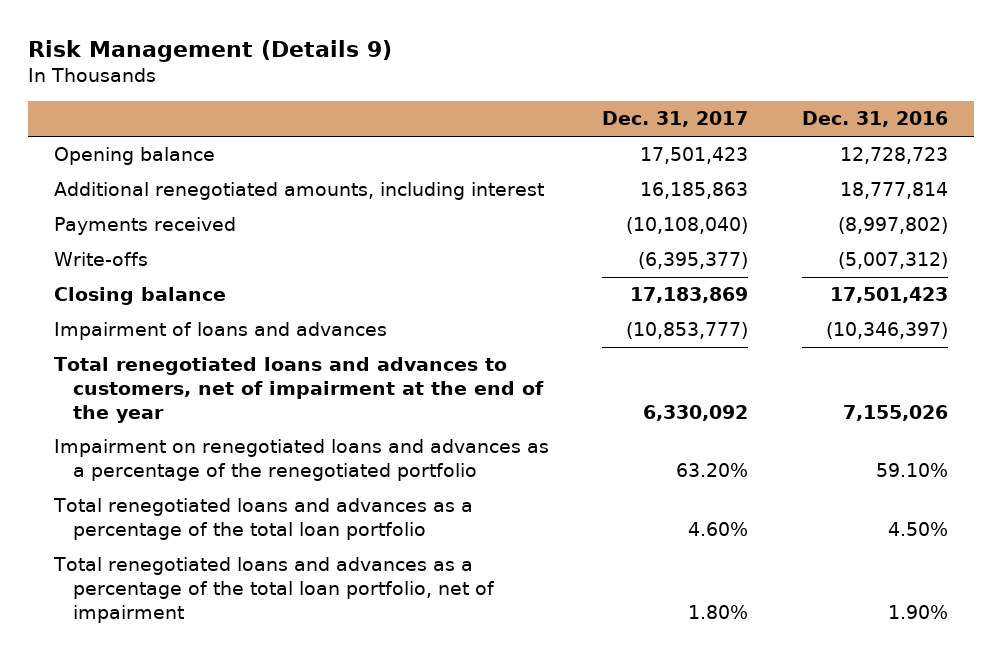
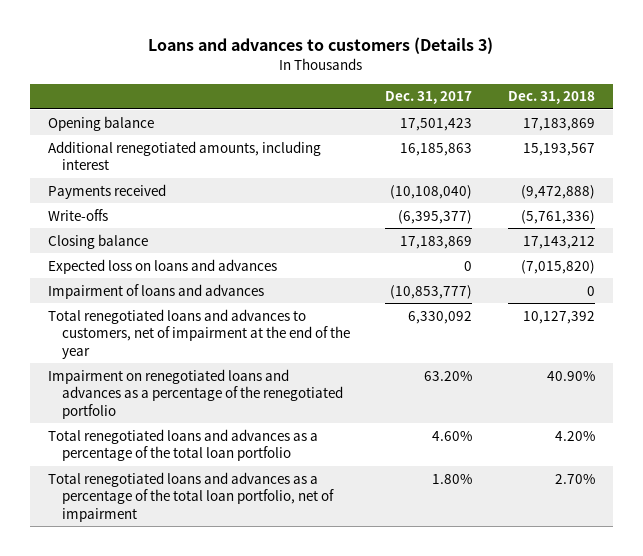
[27,39,392,62] Risk Management (Details 9) -> [148,37,494,55] Loans and advances to customers (Details 3)
[801,111,948,128] Dec. 31, 2016 -> none
none -> [507,91,595,105] Dec. 31, 2018
none -> [47,258,277,274] Expected loss on loans and advances

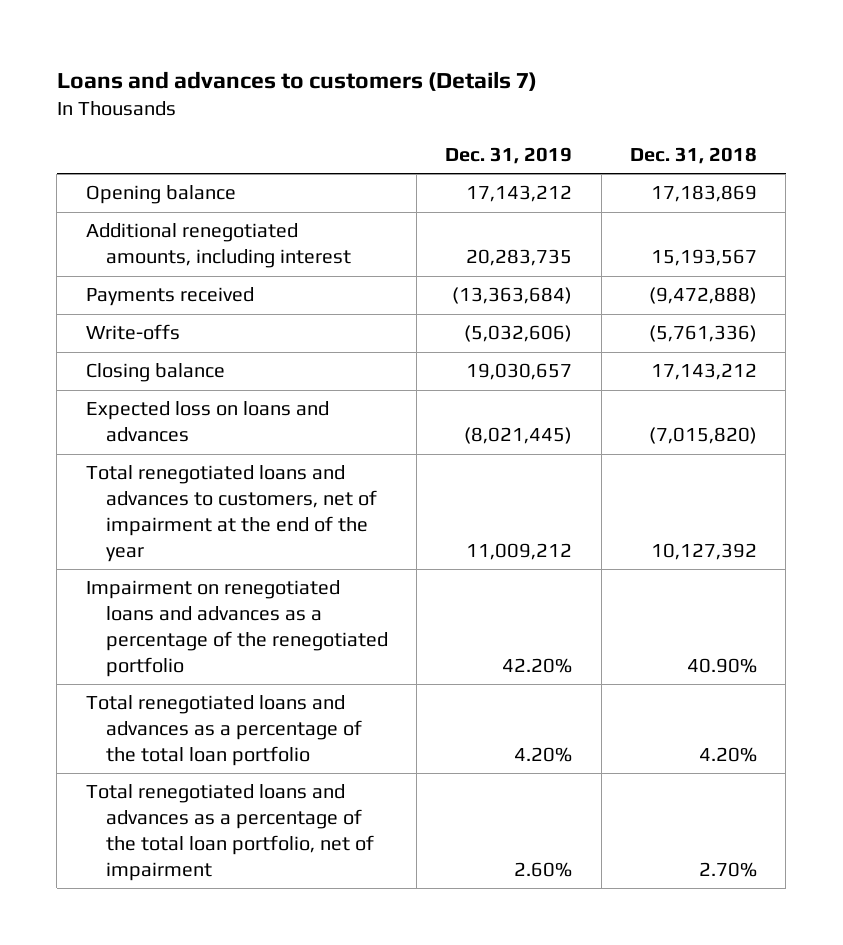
[148,37,494,55] Loans and advances to customers (Details 3) -> [56,71,537,92] Loans and advances to customers (Details 7)
[385,91,473,105] Dec. 31, 2017 -> none
none -> [445,146,573,164] Dec. 31, 2019
[47,283,264,299] Impairment of loans and advances -> none

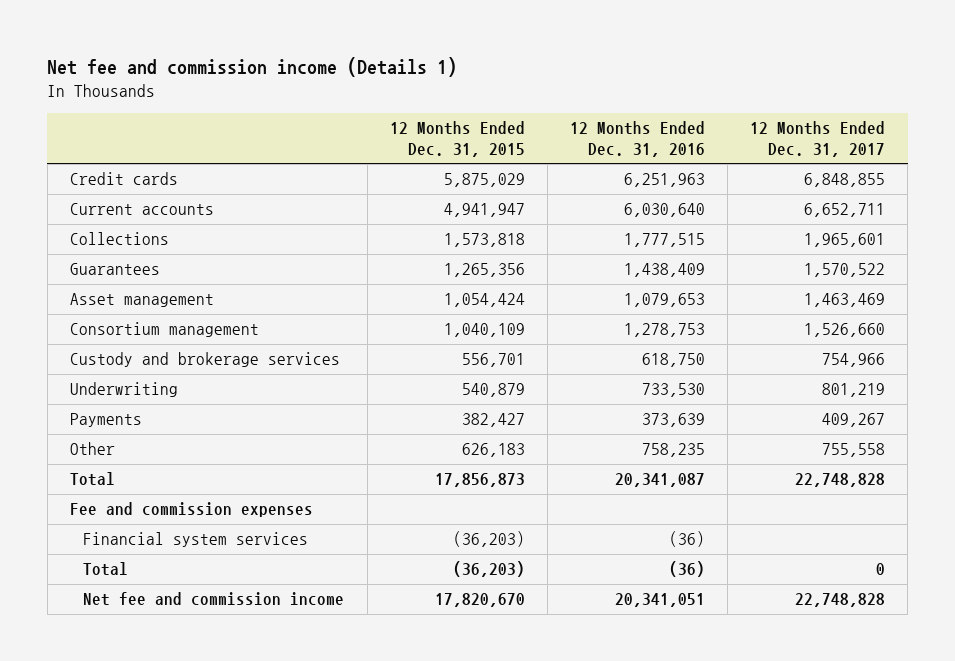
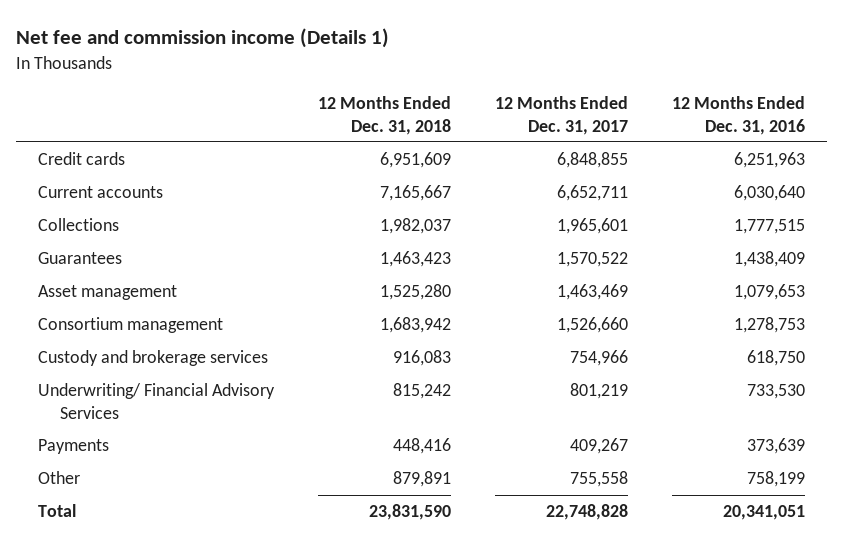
[389,120,525,157] 12 Months Ended Dec. 31, 2015 -> none
none -> [317,96,451,135] 12 Months Ended Dec. 31, 2018
[69,382,178,398] Underwriting -> [38,383,276,419] Underwriting/ Financial Advisory Services
[69,502,313,518] Fee and commission expenses -> none
[83,532,309,548] Financial system services -> none
[83,562,129,577] Total -> none
[83,592,345,607] Net fee and commission income -> none
[641,443,705,458] 758,235 -> [746,471,805,488] 758,199
[614,473,705,488] 20,341,087 -> [722,505,805,521] 20,341,051

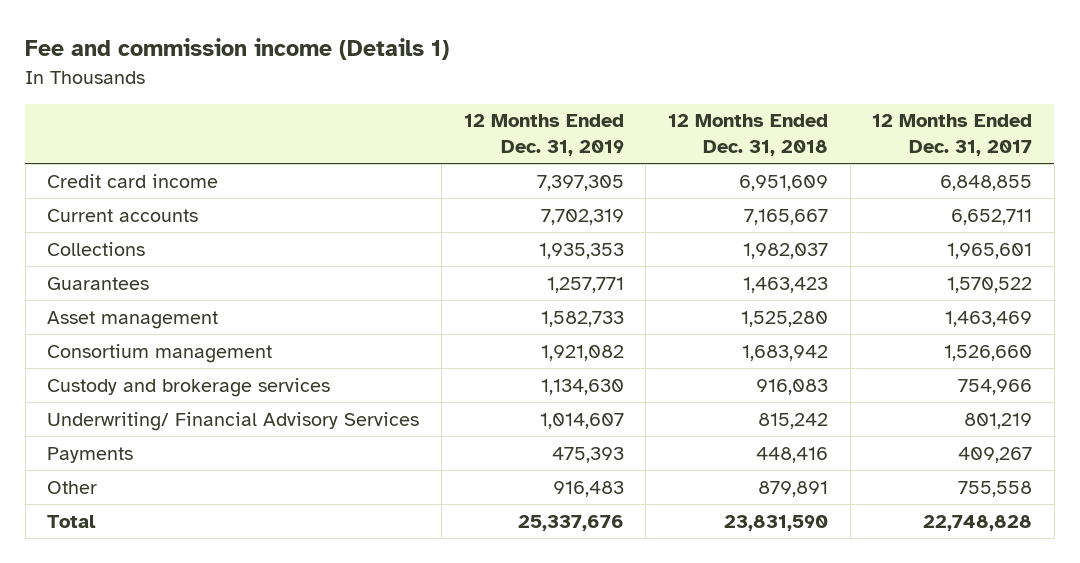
[16,28,390,49] Net fee and commission income (Details 1) -> [25,38,450,61] Fee and commission income (Details 1)
[671,96,805,135] 12 Months Ended Dec. 31, 2016 -> none
none -> [463,114,624,157] 12 Months Ended Dec. 31, 2019
[38,152,126,166] Credit cards -> [47,173,219,188] Credit card income

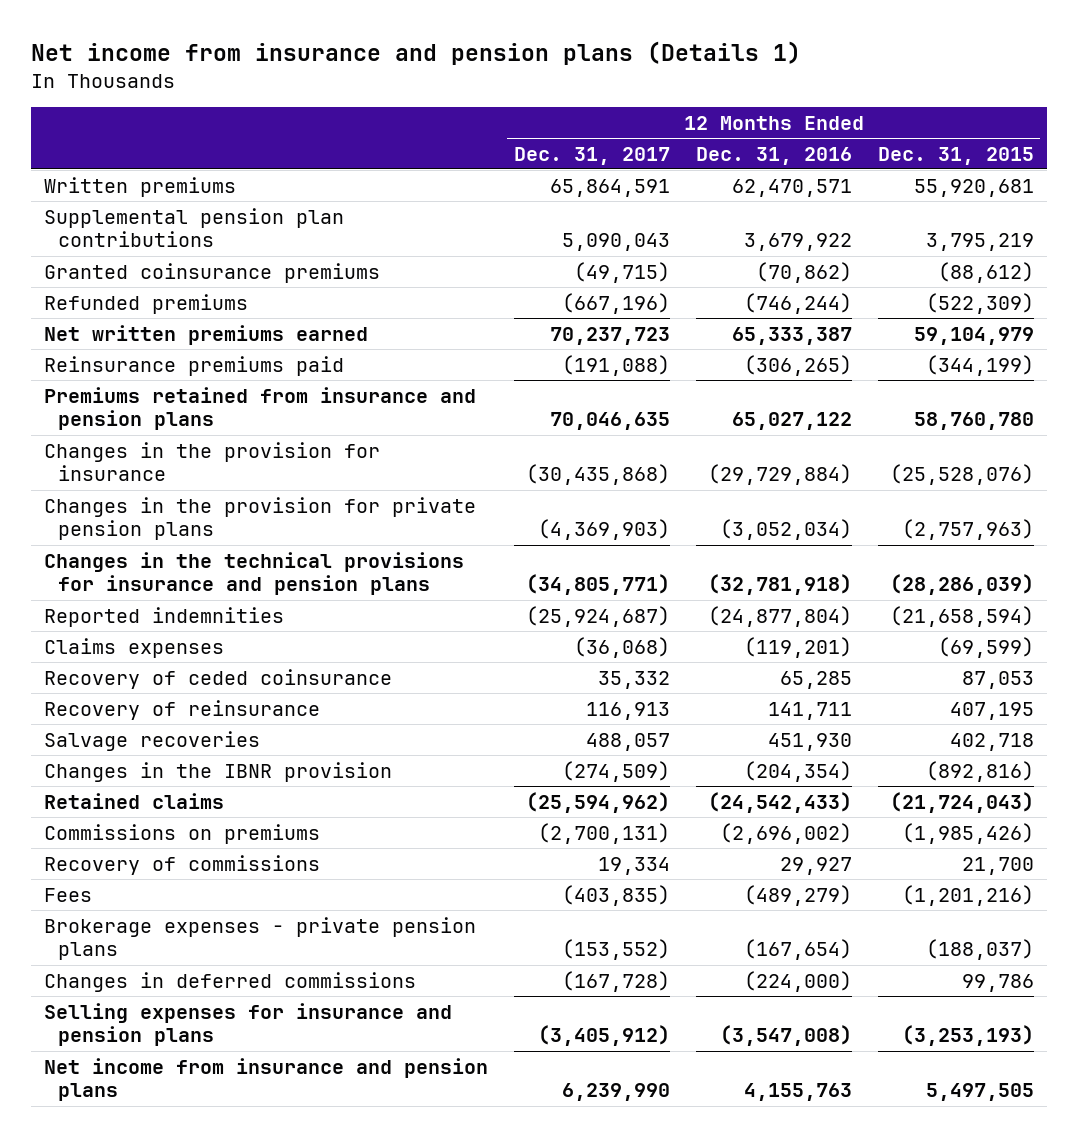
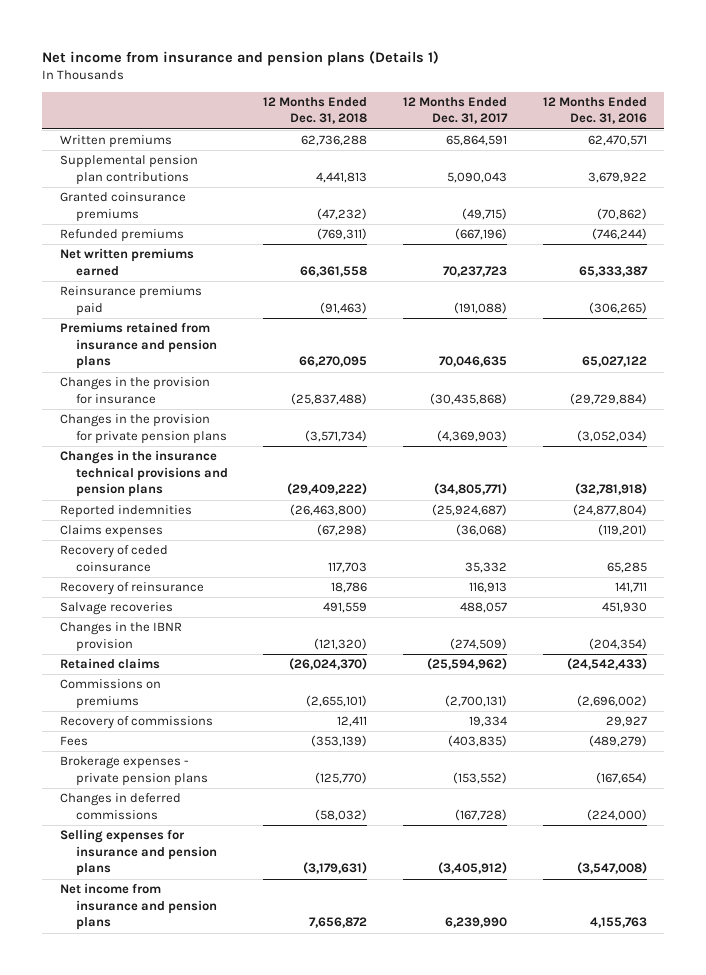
[877,146,1034,165] Dec. 31, 2015 -> none
none -> [263,96,368,125] 12 Months Ended Dec. 31, 2018
[44,551,465,596] Changes in the technical provisions for insurance and pension plans -> [59,450,228,498] Changes in the insurance technical provisions and pension plans

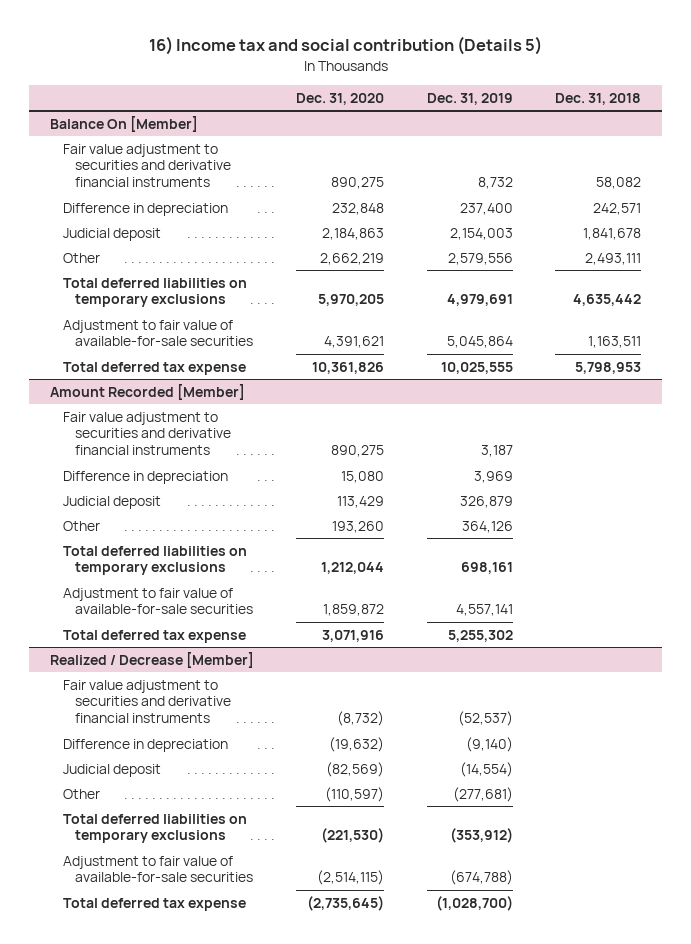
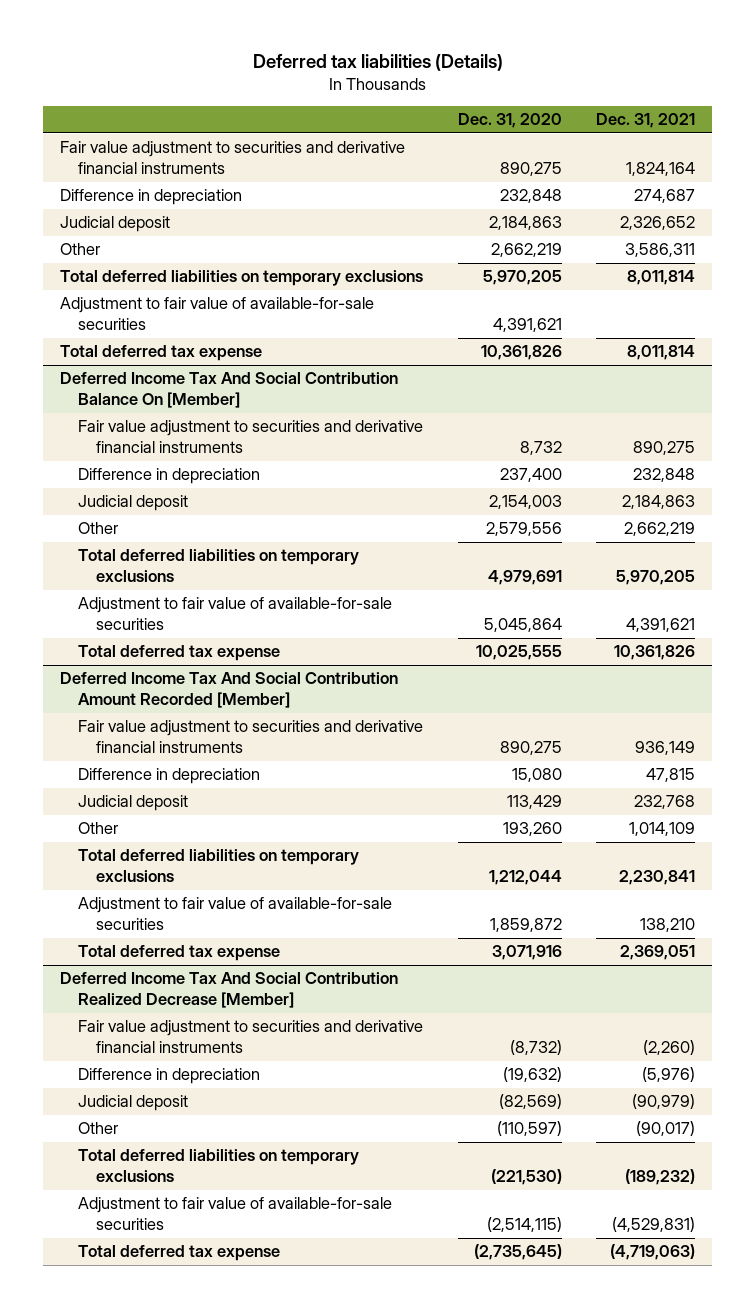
[148,36,542,56] 16) Income tax and social contribution (Details 5) -> [252,54,503,72] Deferred tax liabilities (Details)
[426,92,513,105] Dec. 31, 2019 -> none
[554,92,641,105] Dec. 31, 2018 -> none
none -> [596,113,696,129] Dec. 31, 2021
[50,115,199,132] Balance On [Member] -> none
none -> [60,372,399,409] Deferred Income Tax And Social Contribution Balance On [Member]
none -> [77,420,423,454] Fair value adjustment to securities and derivative financial instruments
none -> [77,468,260,485] Difference in depreciation
none -> [77,495,188,512] Judicial deposit
none -> [77,522,118,535] Other
none -> [77,549,359,583] Total deferred liabilities on temporary exclusions
none -> [77,597,392,631] Adjustment to fair value of available-for-sale securities
none -> [77,645,280,662] Total deferred tax expense
[50,383,246,400] Amount Recorded [Member] -> [60,672,399,709] Deferred Income Tax And Social Contribution Amount Recorded [Member]
[50,651,255,668] Realized / Decrease [Member] -> [60,972,399,1009] Deferred Income Tax And Social Contribution Realized Decrease [Member]

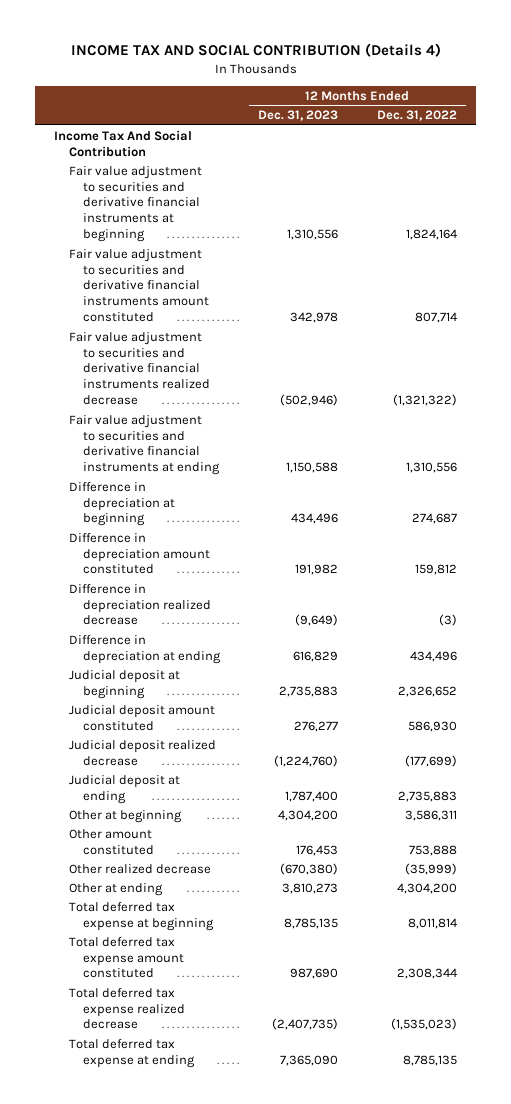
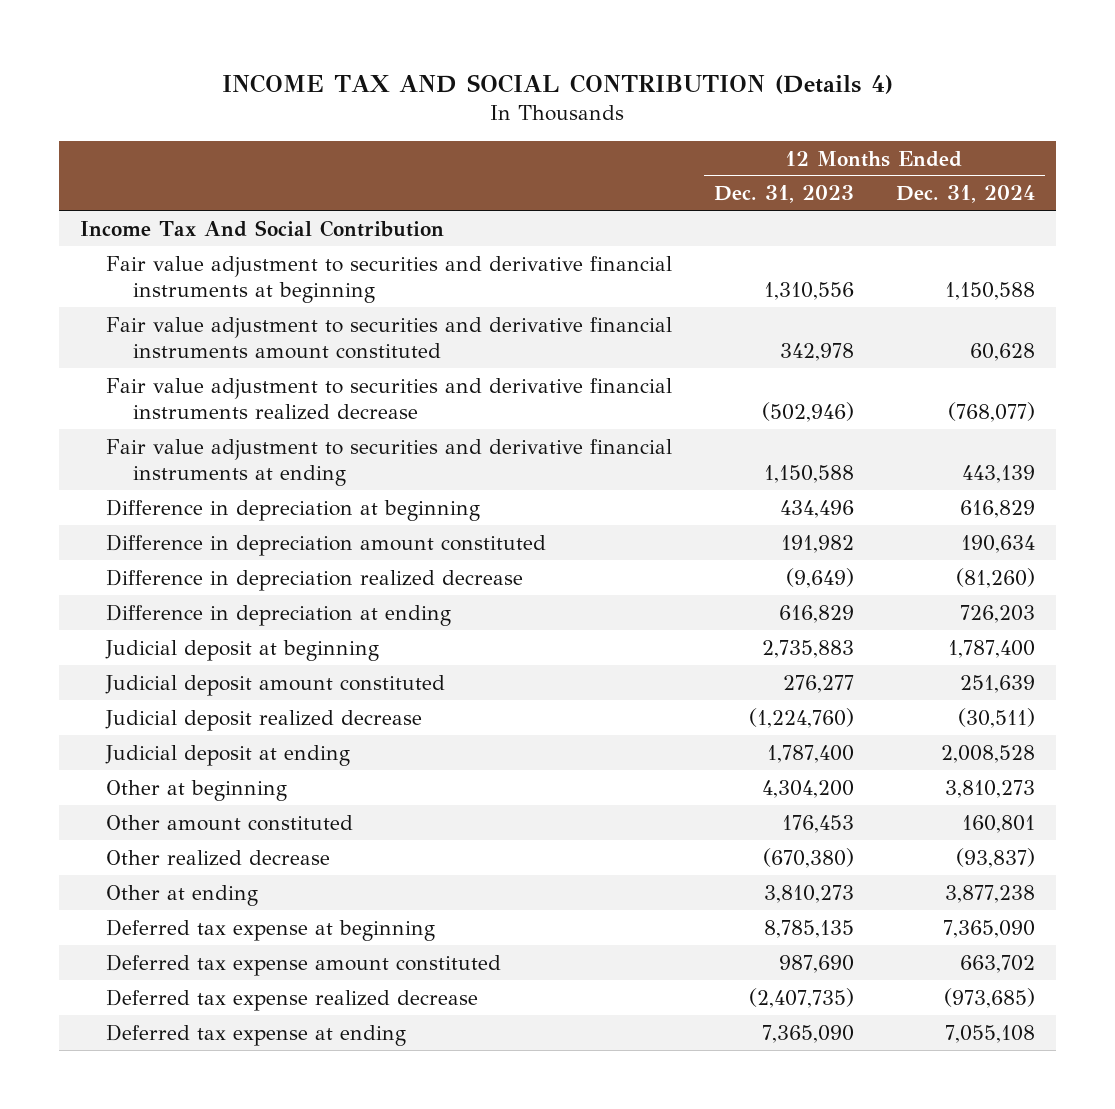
[376,110,457,122] Dec. 31, 2022 -> none
none -> [895,185,1035,204] Dec. 31, 2024
[68,901,214,931] Total deferred tax expense at beginning -> [106,918,436,941] Deferred tax expense at beginning
[68,936,184,979] Total deferred tax expense amount constituted -> [106,953,502,976] Deferred tax expense amount constituted
[68,987,185,1030] Total deferred tax expense realized decrease -> [106,988,479,1011] Deferred tax expense realized decrease
[68,1038,195,1068] Total deferred tax expense at ending -> [106,1023,407,1046] Deferred tax expense at ending

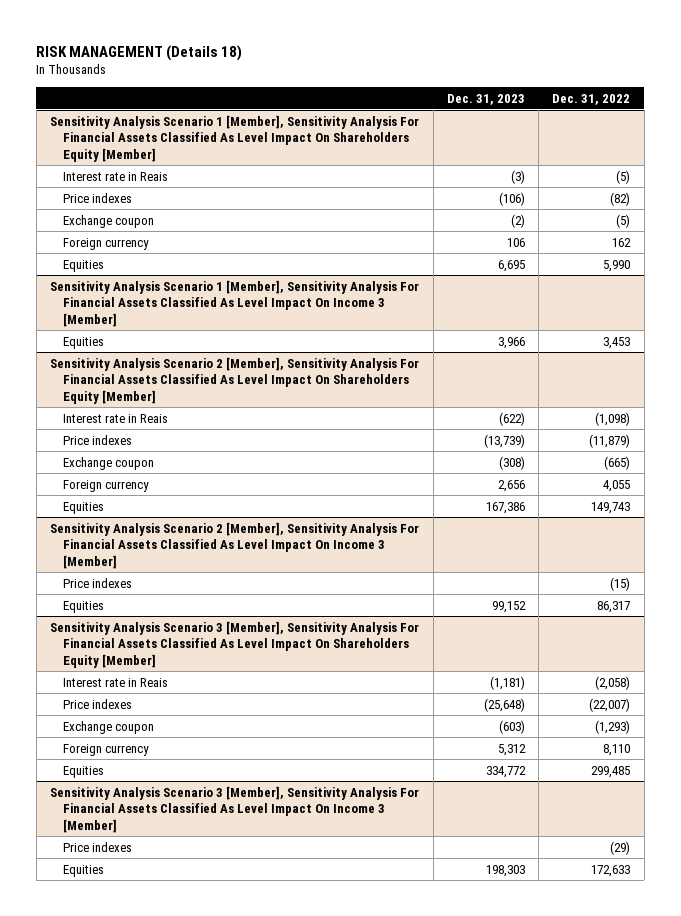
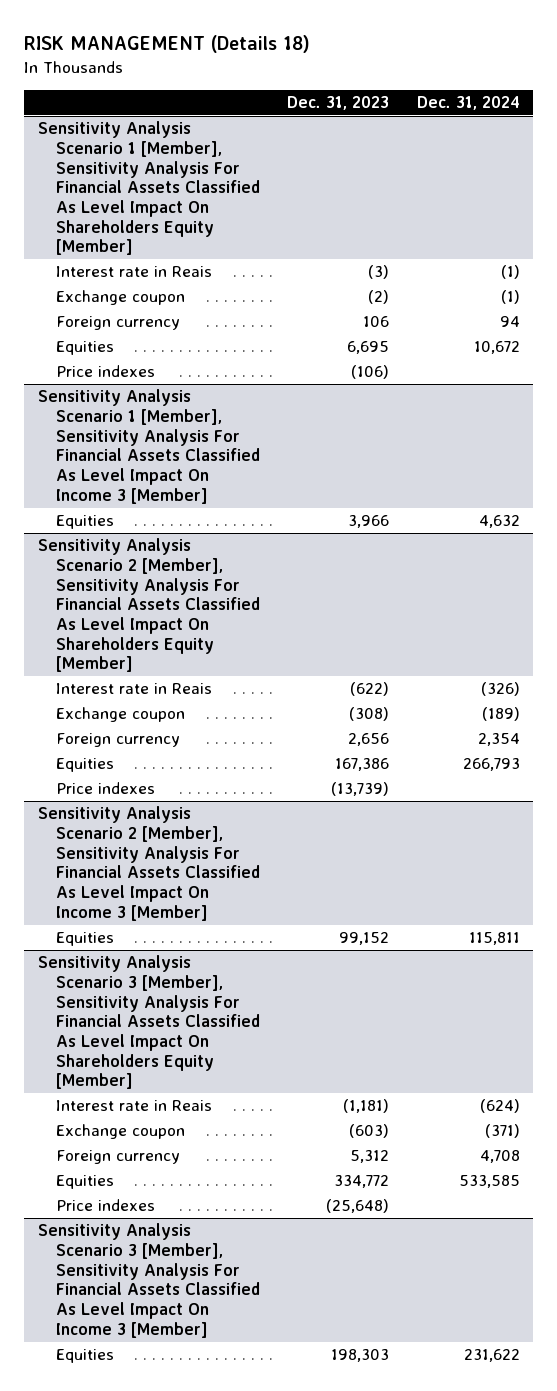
[552,93,631,105] Dec. 31, 2022 -> none
none -> [416,95,520,110] Dec. 31, 2024
[62,192,132,203] Price indexes -> [55,365,155,378] Price indexes
[62,434,132,445] Price indexes -> [55,782,155,795] Price indexes
[62,577,132,588] Price indexes -> none
[62,698,132,709] Price indexes -> [55,1199,155,1212] Price indexes
[62,841,132,852] Price indexes -> none

